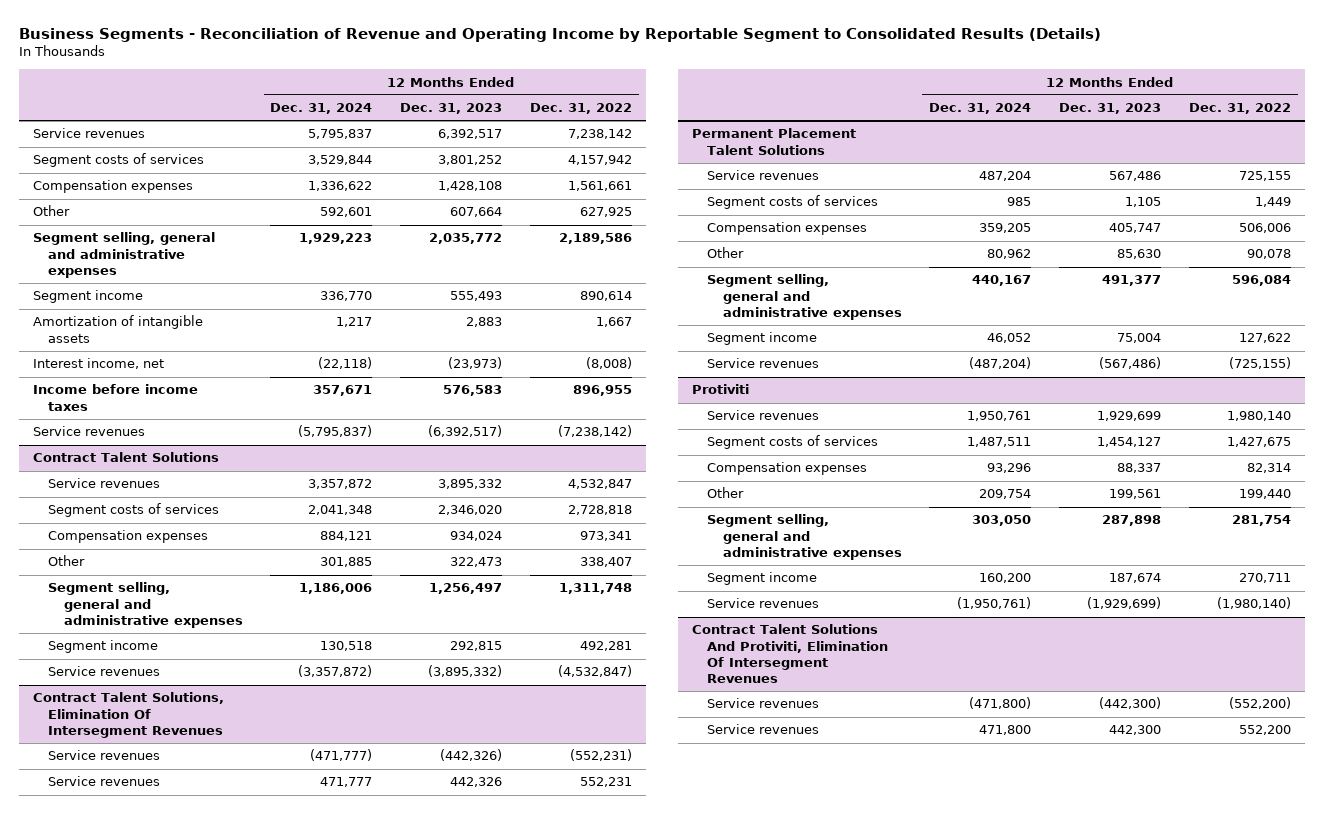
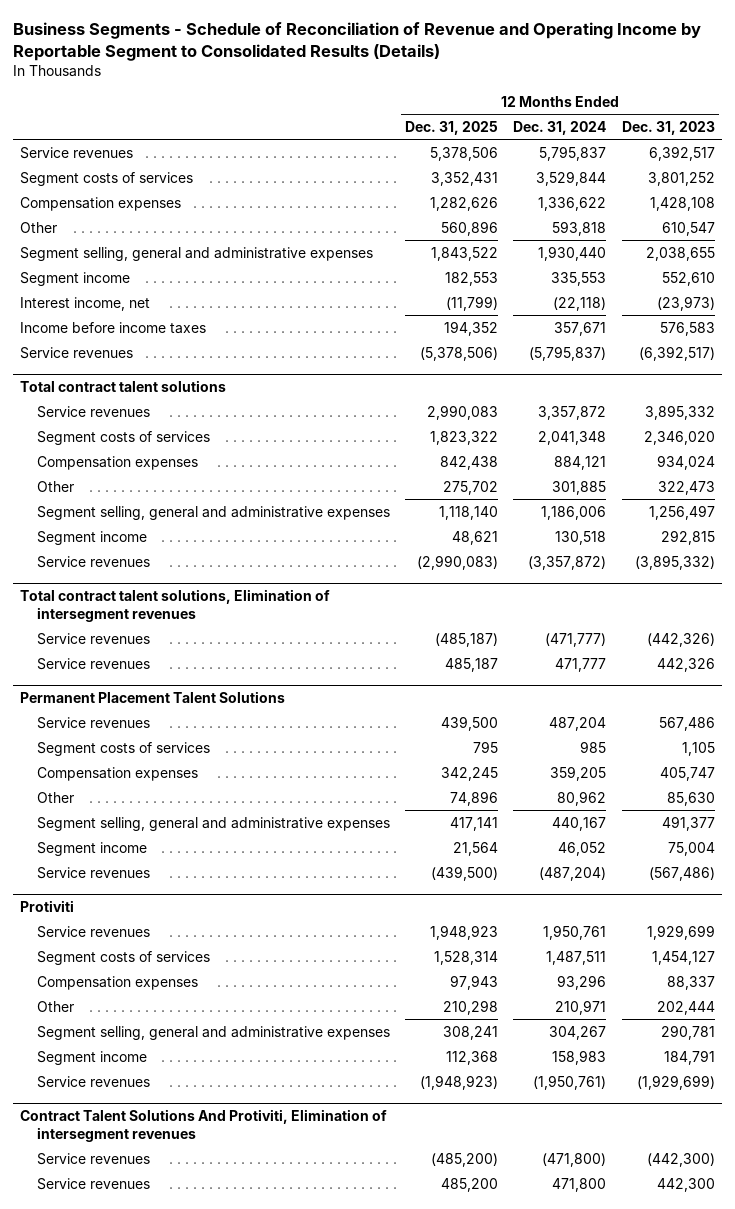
[18,27,1101,42] Business Segments - Reconciliation of Revenue and Operating Income by Reportable Segment to Consolidated Results (Details) -> [12,21,701,61] Business Segments - Schedule of Reconciliation of Revenue and Operating Income by Reportable Segment to Consolidated Results (Details)
[529,103,632,115] Dec. 31, 2022 -> none
none -> [405,120,499,135] Dec. 31, 2025
[32,315,203,343] Amortization of intangible assets -> none
[320,207,373,218] 592,601 -> [552,220,607,236] 593,818
[450,207,503,218] 607,664 -> [661,221,715,236] 610,547
[299,233,373,245] 1,929,223 -> [538,245,607,261] 1,930,440
[429,233,503,245] 2,035,772 -> [645,246,715,261] 2,038,655
[320,291,373,302] 336,770 -> [551,271,607,286] 335,553
[450,291,503,302] 555,493 -> [661,271,715,286] 552,610
[32,452,219,463] Contract Talent Solutions -> [20,379,227,392] Total contract talent solutions
[32,692,224,738] Contract Talent Solutions, Elimination Of Intersegment Revenues -> [20,588,331,622] Total contract talent solutions, Elimination of intersegment revenues
[979,489,1032,500] 209,754 -> [555,999,607,1015] 210,971
[1109,489,1162,500] 199,561 -> [656,1000,715,1015] 202,444
[972,515,1032,527] 303,050 -> [549,1025,607,1040] 304,267
[1102,515,1162,527] 287,898 -> [660,1024,715,1040] 290,781
[979,573,1032,584] 160,200 -> [552,1049,607,1065] 158,983
[1109,573,1162,584] 187,674 -> [663,1049,715,1065] 184,791
[691,624,889,683] Contract Talent Solutions And Protiviti, Elimination Of Intersegment Revenues -> [20,1108,388,1142] Contract Talent Solutions And Protiviti, Elimination of intersegment revenues

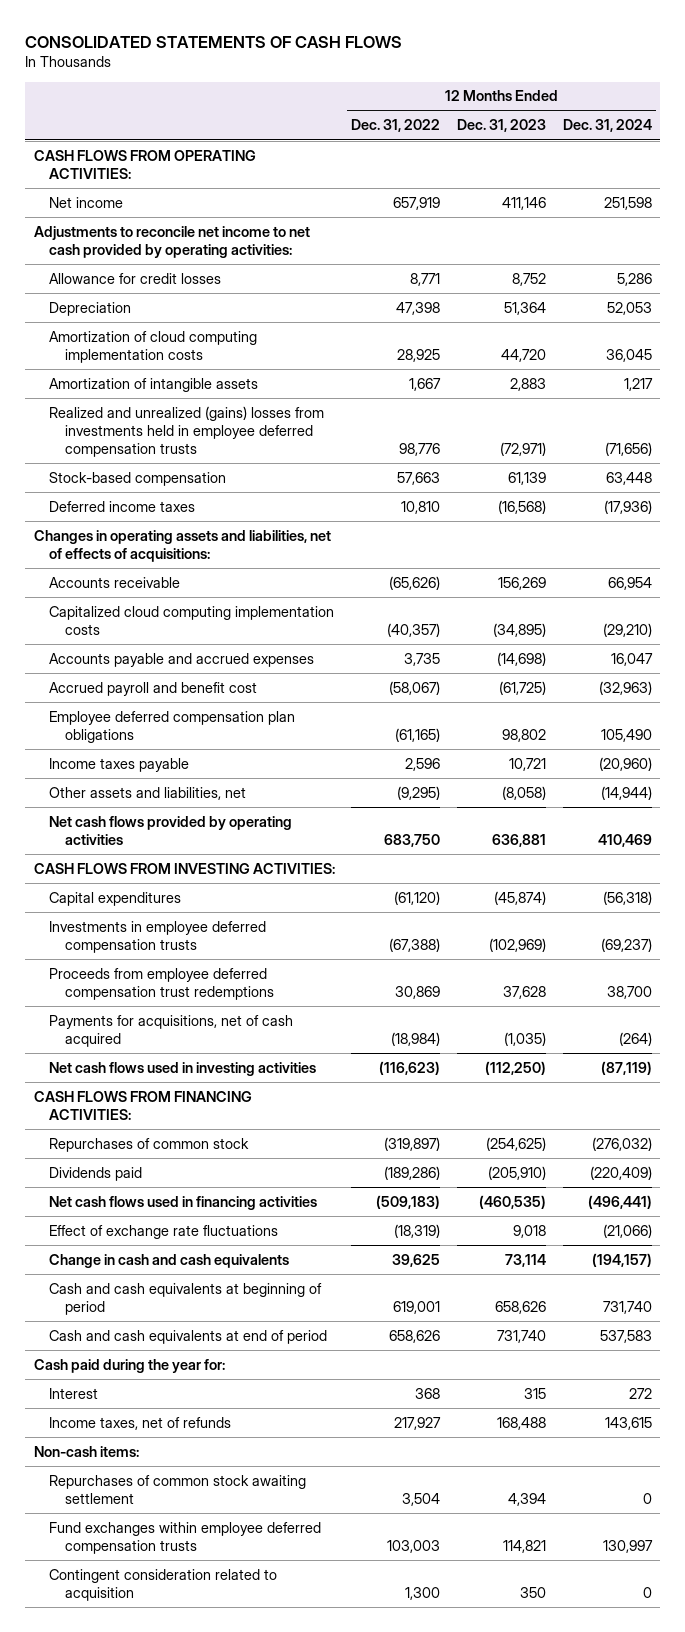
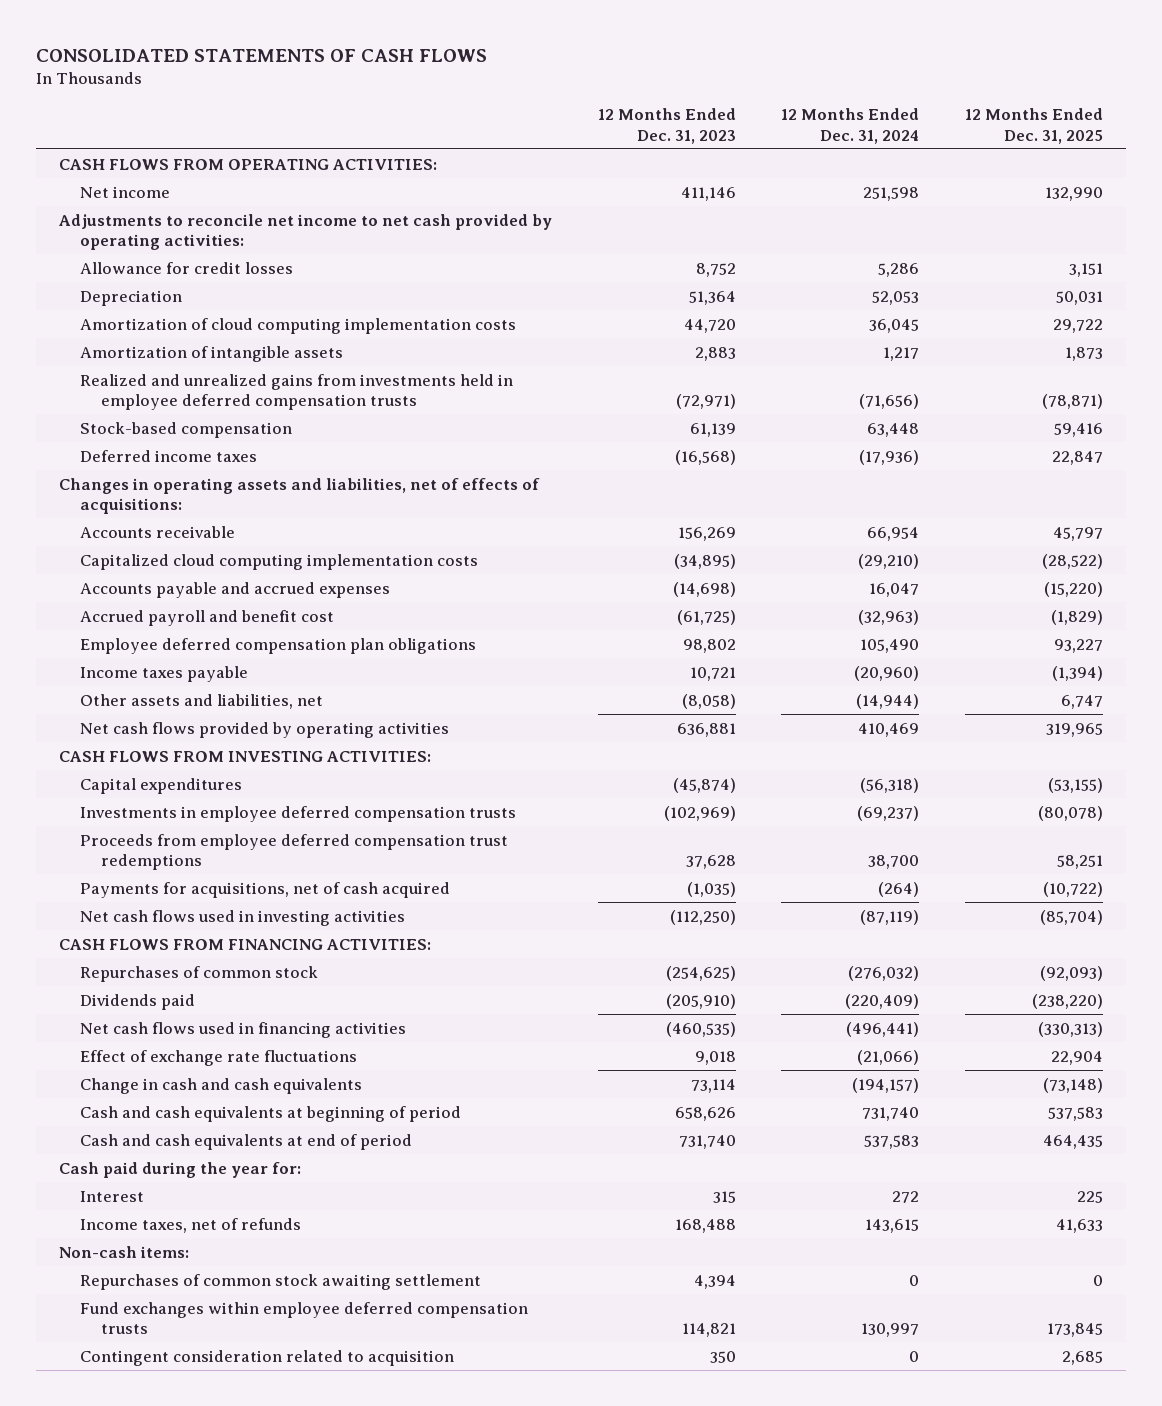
[351,119,441,133] Dec. 31, 2022 -> none
none -> [964,108,1103,144] 12 Months Ended Dec. 31, 2025
[49,405,325,458] Realized and unrealized (gains) losses from investments held in employee deferred compensation trusts -> [80,373,514,410] Realized and unrealized gains from investments held in employee deferred compensation trusts

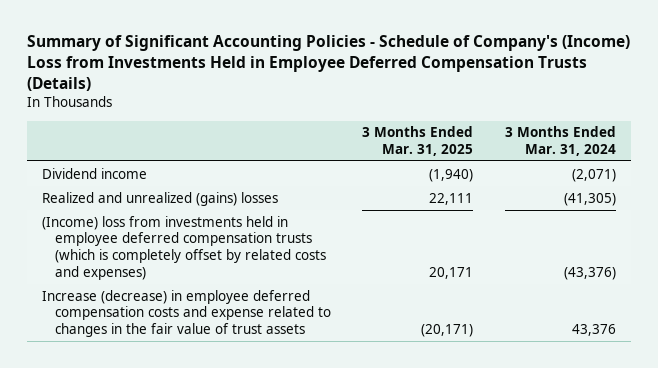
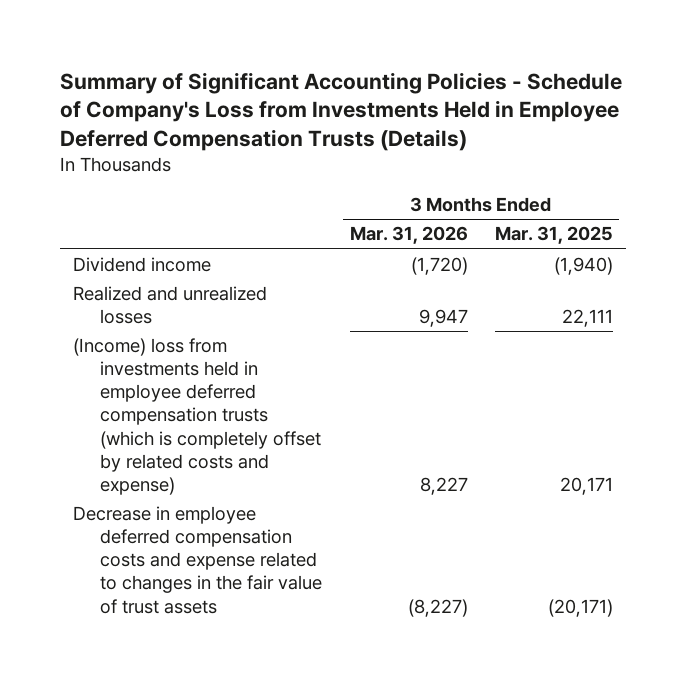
[26,35,630,92] Summary of Significant Accounting Policies - Schedule of Company's (Income) Loss from Investments Held in Employee Deferred Compensation Trusts (Details) -> [59,71,622,152] Summary of Significant Accounting Policies - Schedule of Company's Loss from Investments Held in Employee Deferred Compensation Trusts (Details)
[504,126,616,156] 3 Months Ended Mar. 31, 2024 -> none
none -> [349,226,468,245] Mar. 31, 2026
[42,191,279,206] Realized and unrealized (gains) losses -> [73,286,268,325] Realized and unrealized losses
[42,215,326,280] (Income) loss from investments held in employee deferred compensation trusts (which is completely offset by related costs and expenses) -> [73,338,322,495] (Income) loss from investments held in employee deferred compensation trusts (which is completely offset by related costs and expense)
[42,289,331,337] Increase (decrease) in employee deferred compensation costs and expense related to changes in the fair value of trust assets -> [73,506,323,614] Decrease in employee deferred compensation costs and expense related to changes in the fair value of trust assets

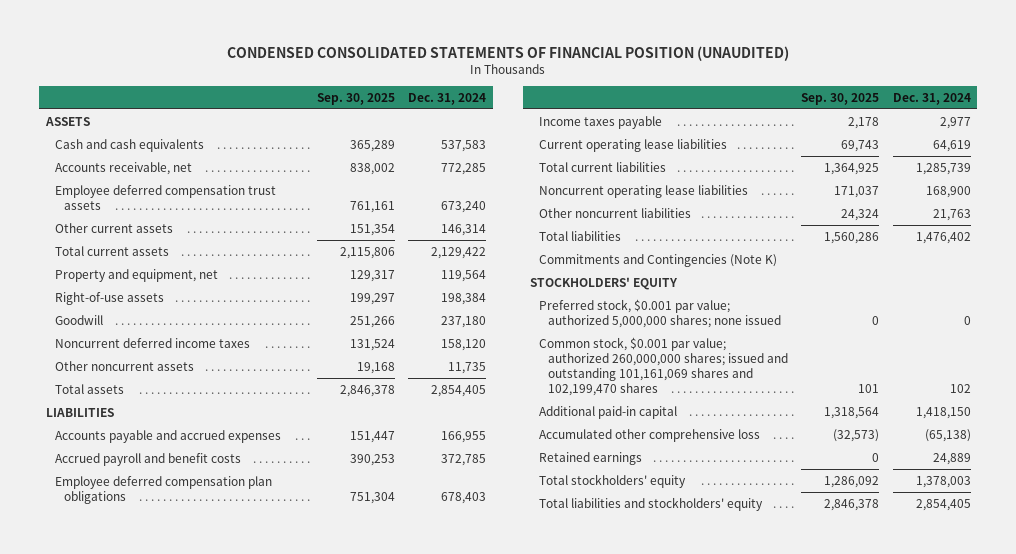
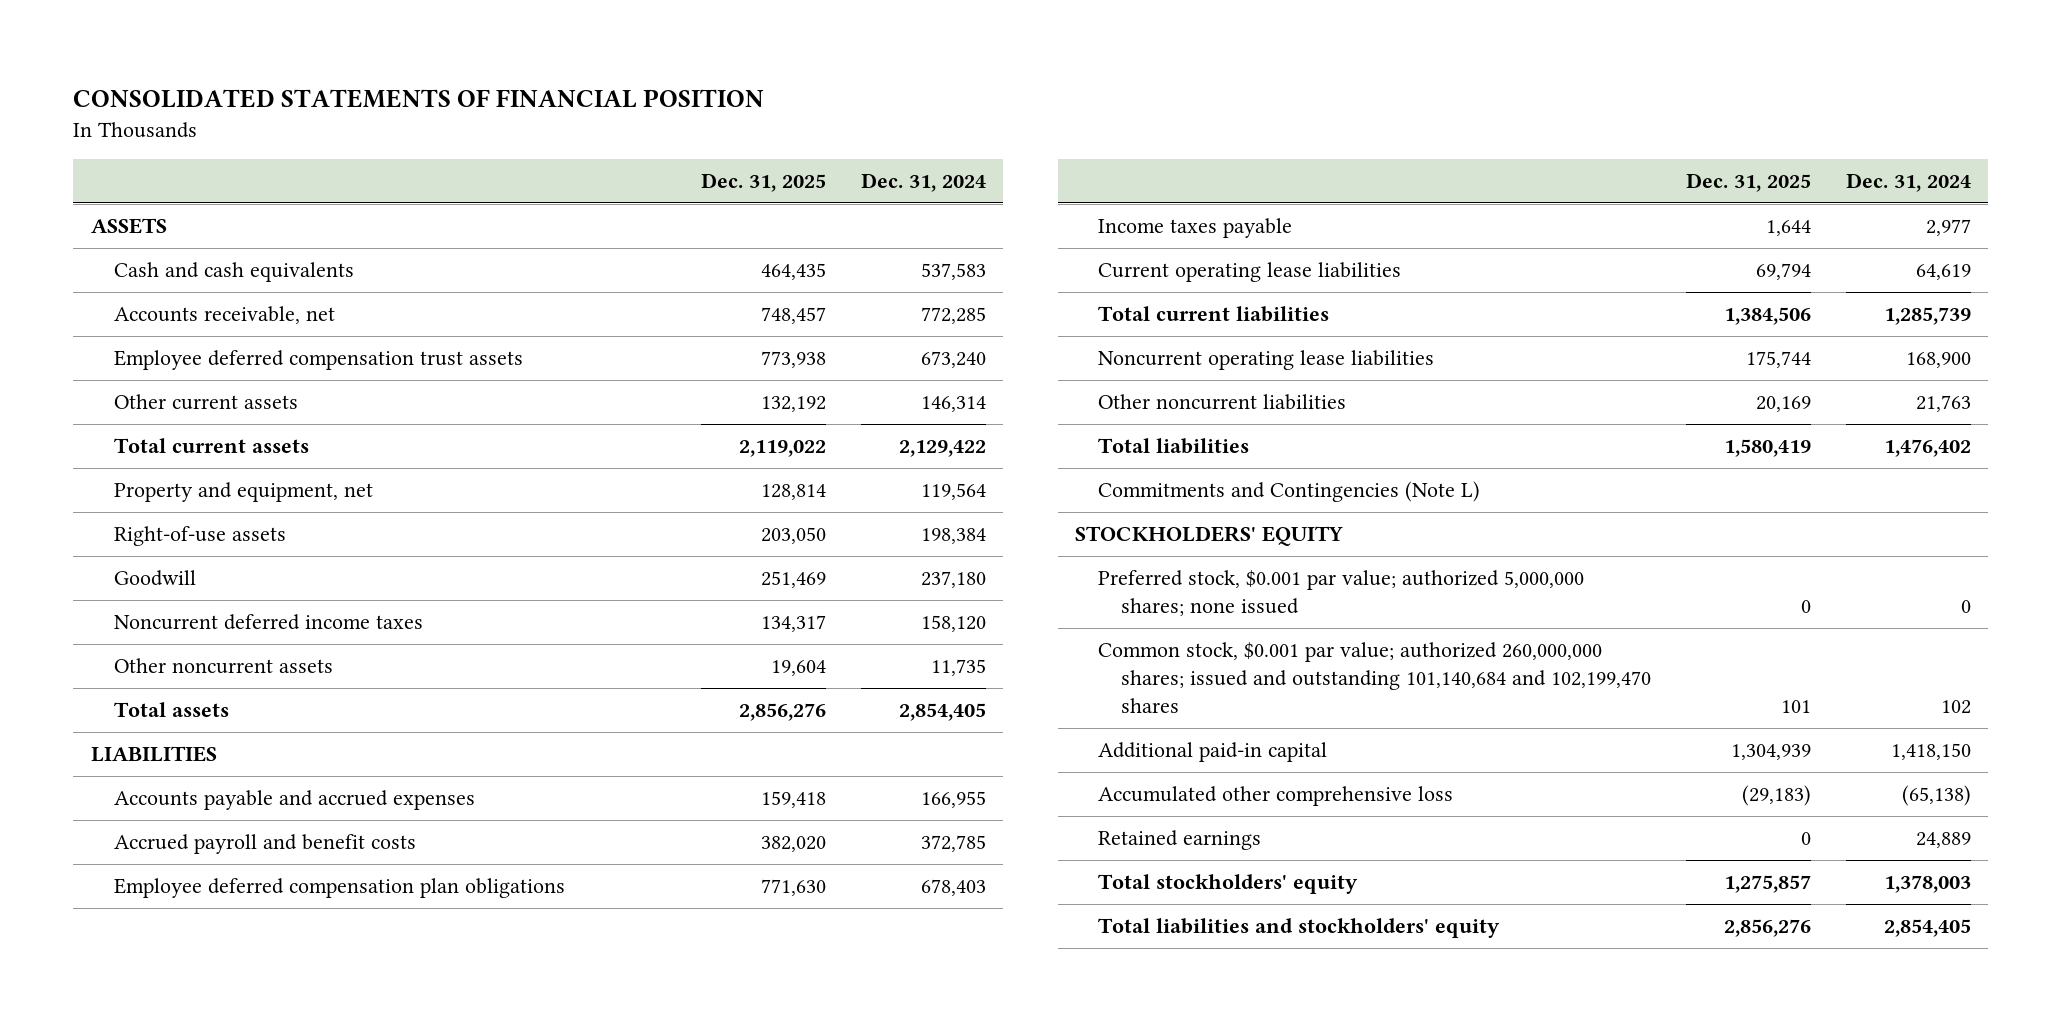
[227,45,790,61] CONDENSED CONSOLIDATED STATEMENTS OF FINANCIAL POSITION (UNAUDITED) -> [73,89,765,109] CONSOLIDATED STATEMENTS OF FINANCIAL POSITION
[317,92,396,105] Sep. 30, 2025 -> none
none -> [701,173,827,193] Dec. 31, 2025
[538,253,777,267] Commitments and Contingencies (Note K) -> [1098,481,1481,503] Commitments and Contingencies (Note L)
[538,336,788,396] Common stock, $0.001 par value; authorized 260,000,000 shares; issued and outstanding 101,161,069 shares and 102,199,470 shares -> [1098,642,1652,713] Common stock, $0.001 par value; authorized 260,000,000 shares; issued and outstanding 101,140,684 and 102,199,470 shares

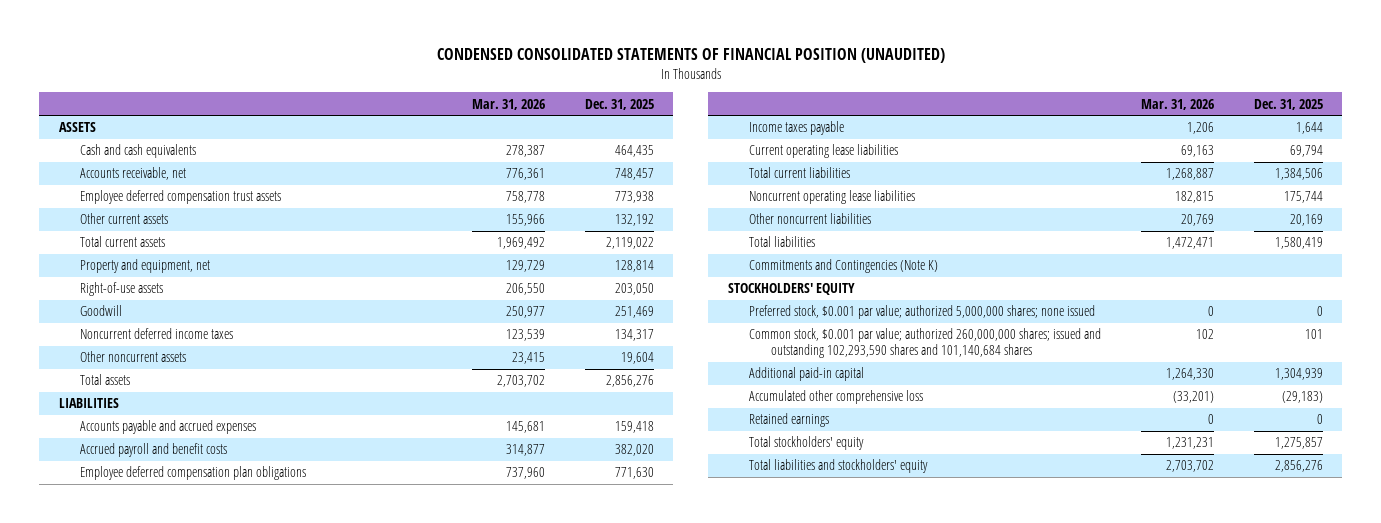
[73,89,765,109] CONSOLIDATED STATEMENTS OF FINANCIAL POSITION -> [436,48,945,64] CONDENSED CONSOLIDATED STATEMENTS OF FINANCIAL POSITION (UNAUDITED)
[860,173,986,193] Dec. 31, 2024 -> none
none -> [471,98,545,110] Mar. 31, 2026
[1098,481,1481,503] Commitments and Contingencies (Note L) -> [749,259,939,274] Commitments and Contingencies (Note K)
[1098,642,1652,713] Common stock, $0.001 par value; authorized 260,000,000 shares; issued and outstanding 101,140,684 and 102,199,470 shares -> [749,328,1102,359] Common stock, $0.001 par value; authorized 260,000,000 shares; issued and outstanding 102,293,590 shares and 101,140,684 shares

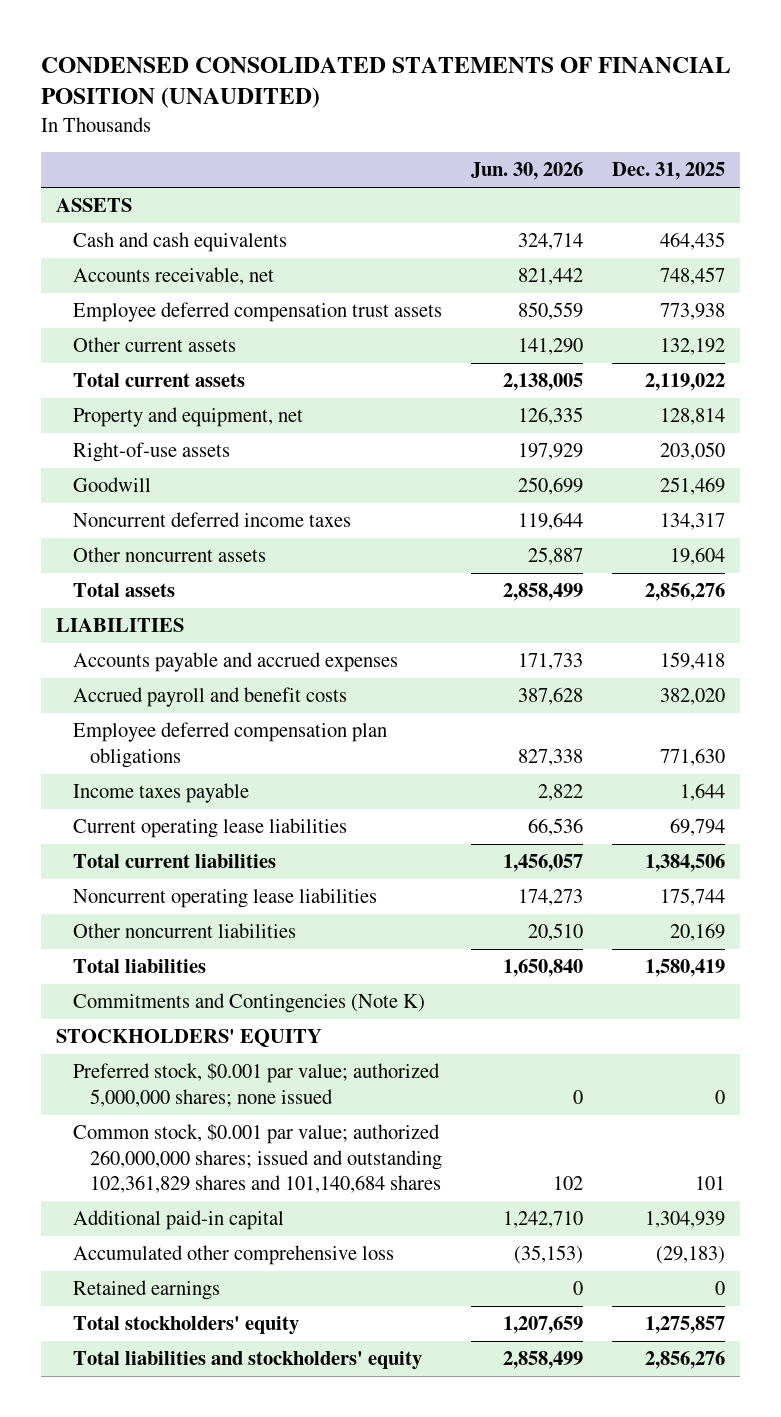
[471,98,545,110] Mar. 31, 2026 -> none
none -> [471,162,584,181] Jun. 30, 2026
[749,328,1102,359] Common stock, $0.001 par value; authorized 260,000,000 shares; issued and outstanding 102,293,590 shares and 101,140,684 shares -> [72,1124,443,1193] Common stock, $0.001 par value; authorized 260,000,000 shares; issued and outstanding 102,361,829 shares and 101,140,684 shares

